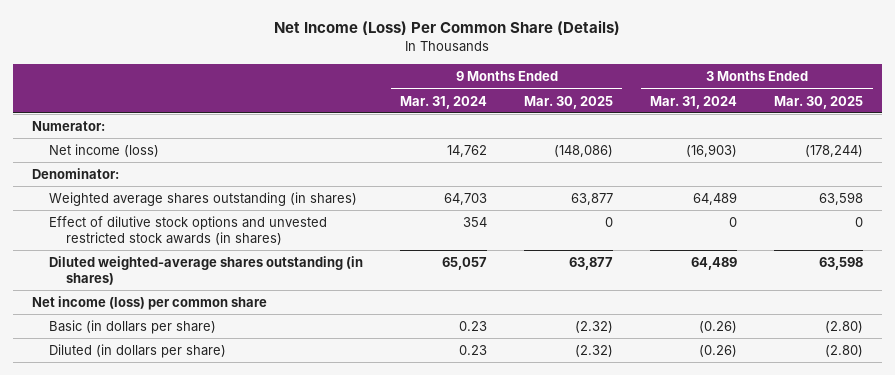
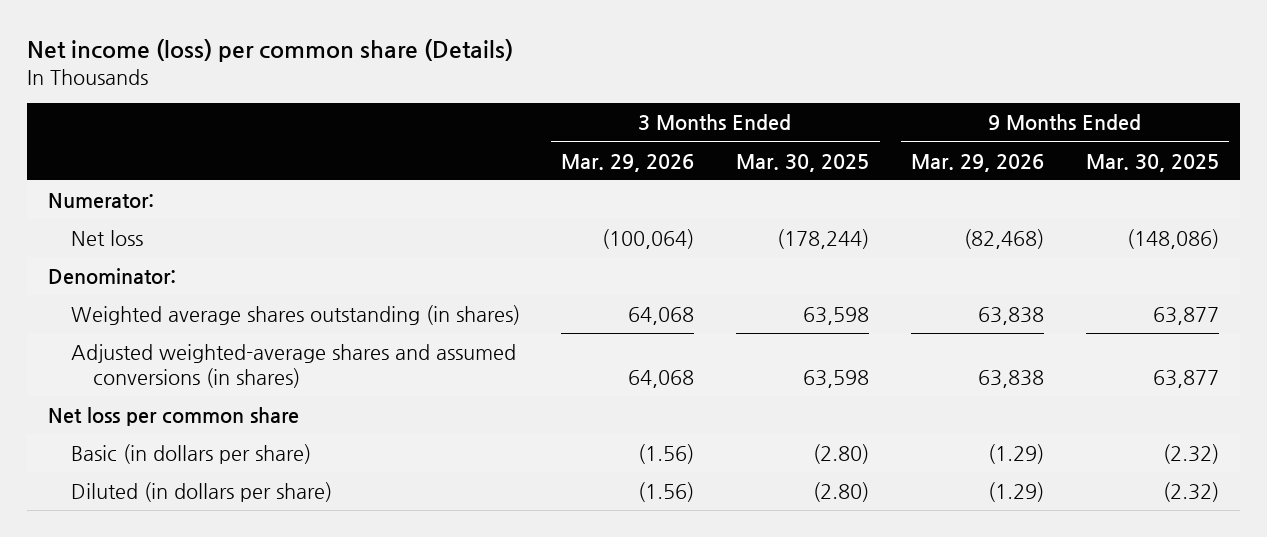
[274,20,621,36] Net Income (Loss) Per Common Share (Details) -> [26,39,513,63] Net income (loss) per common share (Details)
[399,95,487,109] Mar. 31, 2024 -> none
[650,95,738,109] Mar. 31, 2024 -> none
none -> [561,153,695,172] Mar. 29, 2026
none -> [910,153,1044,172] Mar. 29, 2026
[48,143,159,157] Net income (loss) -> [70,230,143,247] Net loss
[48,215,327,246] Effect of dilutive stock options and unvested restricted stock awards (in shares) -> none
[48,255,363,286] Diluted weighted-average shares outstanding (in shares) -> [70,344,516,389] Adjusted weighted-average shares and assumed conversions (in shares)
[31,295,267,310] Net income (loss) per common share -> [47,407,299,427] Net loss per common share

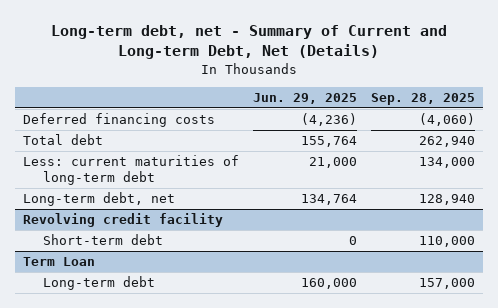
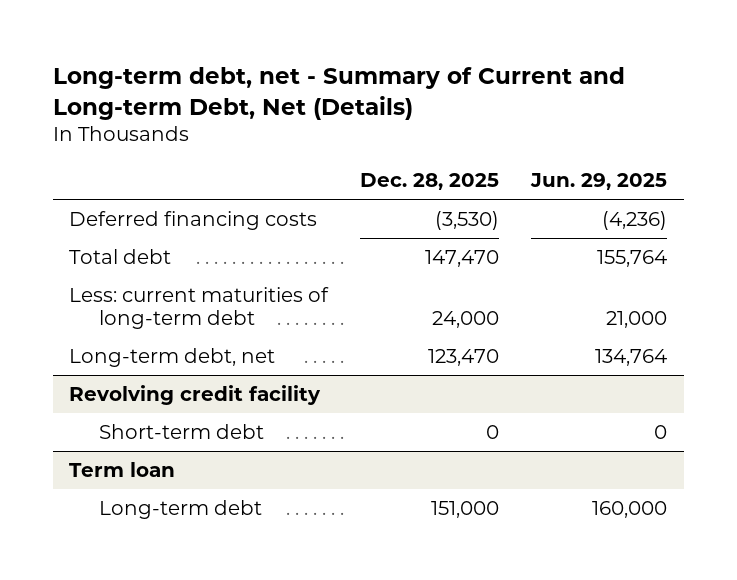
[371,92,476,105] Sep. 28, 2025 -> none
none -> [360,173,500,191] Dec. 28, 2025
[22,257,95,267] Term Loan -> [69,461,176,477] Term loan

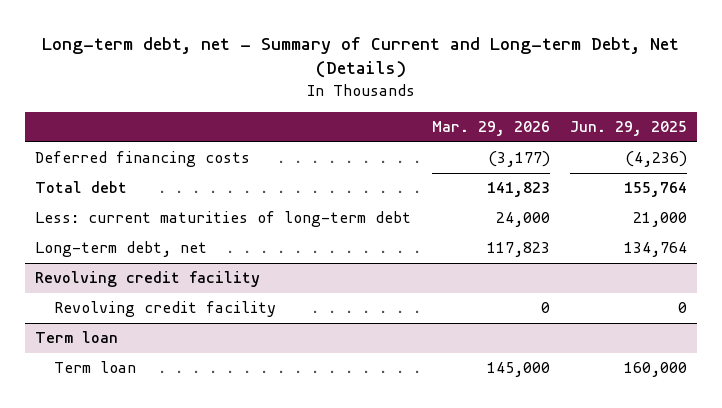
[360,173,500,191] Dec. 28, 2025 -> none
none -> [431,121,550,137] Mar. 29, 2026
[99,423,265,439] Short-term debt -> [53,301,276,318] Revolving credit facility
[99,499,263,519] Long-term debt -> [53,361,136,374] Term loan

